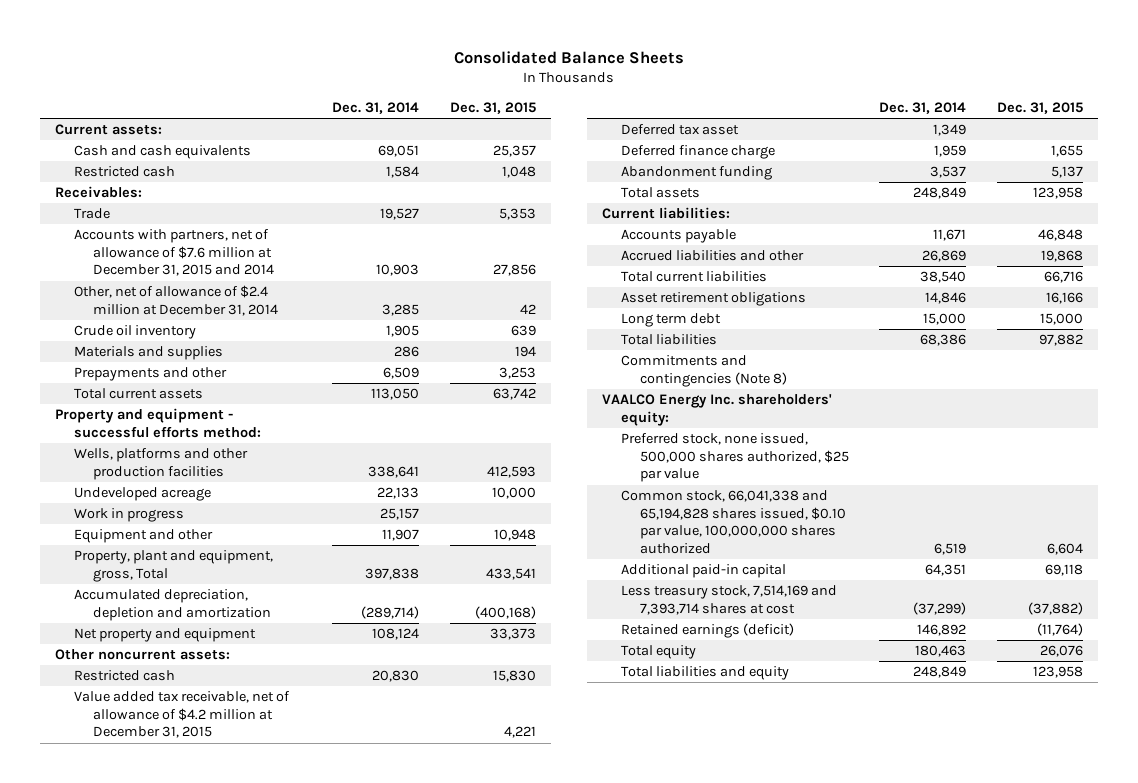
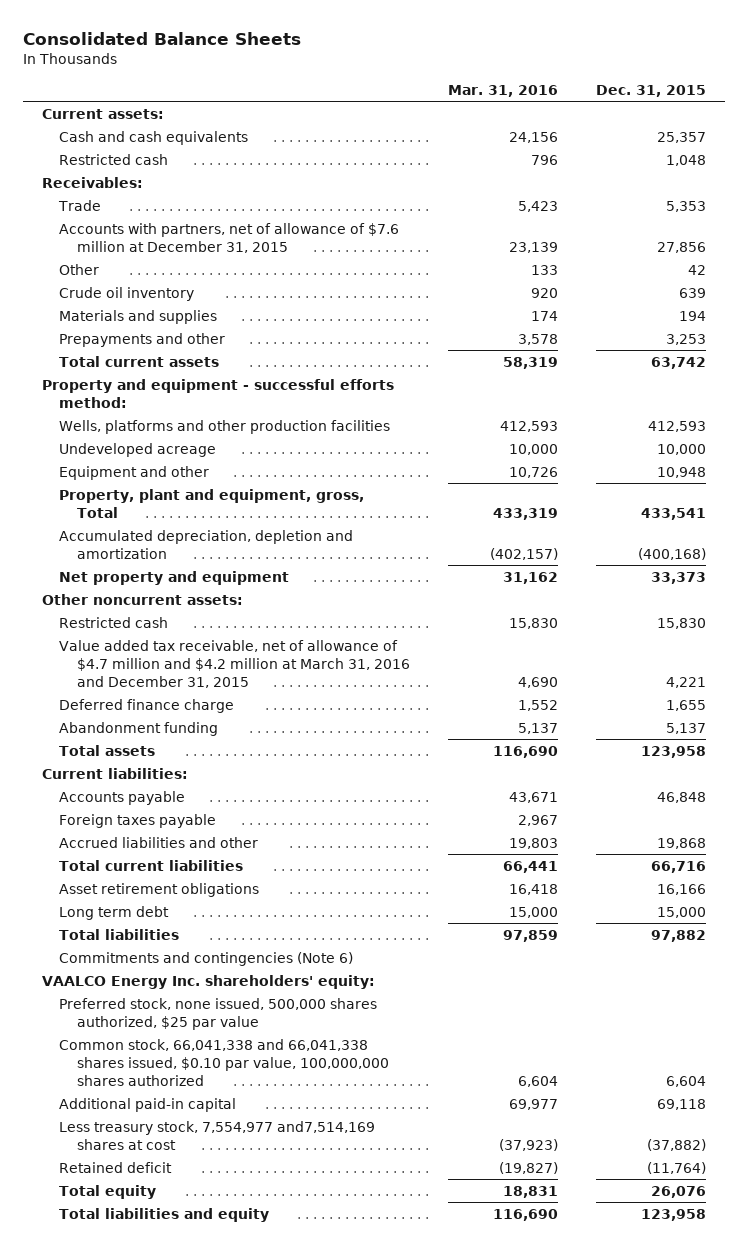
[332,101,420,114] Dec. 31, 2014 -> none
none -> [447,84,558,97] Mar. 31, 2016
[74,229,274,277] Accounts with partners, net of allowance of $7.6 million at December 31, 2015 and 2014 -> [59,222,400,253] Accounts with partners, net of allowance of $7.6 million at December 31, 2015
[74,285,278,316] Other, net of allowance of $2.4 million at December 31, 2014 -> [59,263,100,275] Other
[74,508,185,523] Work in progress -> none
[621,124,740,136] Deferred tax asset -> none
[74,691,291,739] Value added tax receivable, net of allowance of $4.2 million at December 31, 2015 -> [59,639,410,688] Value added tax receivable, net of allowance of $4.7 million and $4.2 million at March 31, 2016 and December 31, 2015
none -> [59,813,217,828] Foreign taxes payable
[621,355,788,387] Commitments and contingencies (Note 8) -> [59,951,354,966] Commitments and contingencies (Note 6)
[621,490,847,555] Common stock, 66,041,338 and 65,194,828 shares issued, $0.10 par value, 100,000,000 shares authorized -> [59,1038,389,1086] Common stock, 66,041,338 and 66,041,338 shares issued, $0.10 par value, 100,000,000 shares authorized
[621,585,838,615] Less treasury stock, 7,514,169 and 7,393,714 shares at cost -> [59,1120,376,1150] Less treasury stock, 7,554,977 and7,514,169 shares at cost
[621,623,795,639] Retained earnings (deficit) -> [59,1161,173,1173] Retained deficit

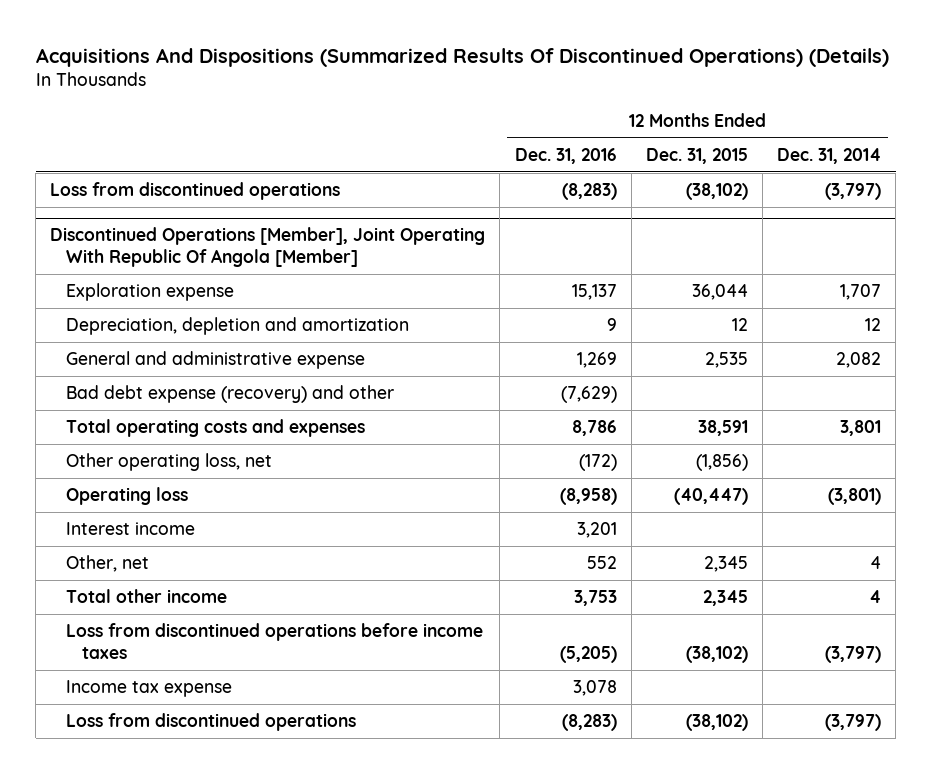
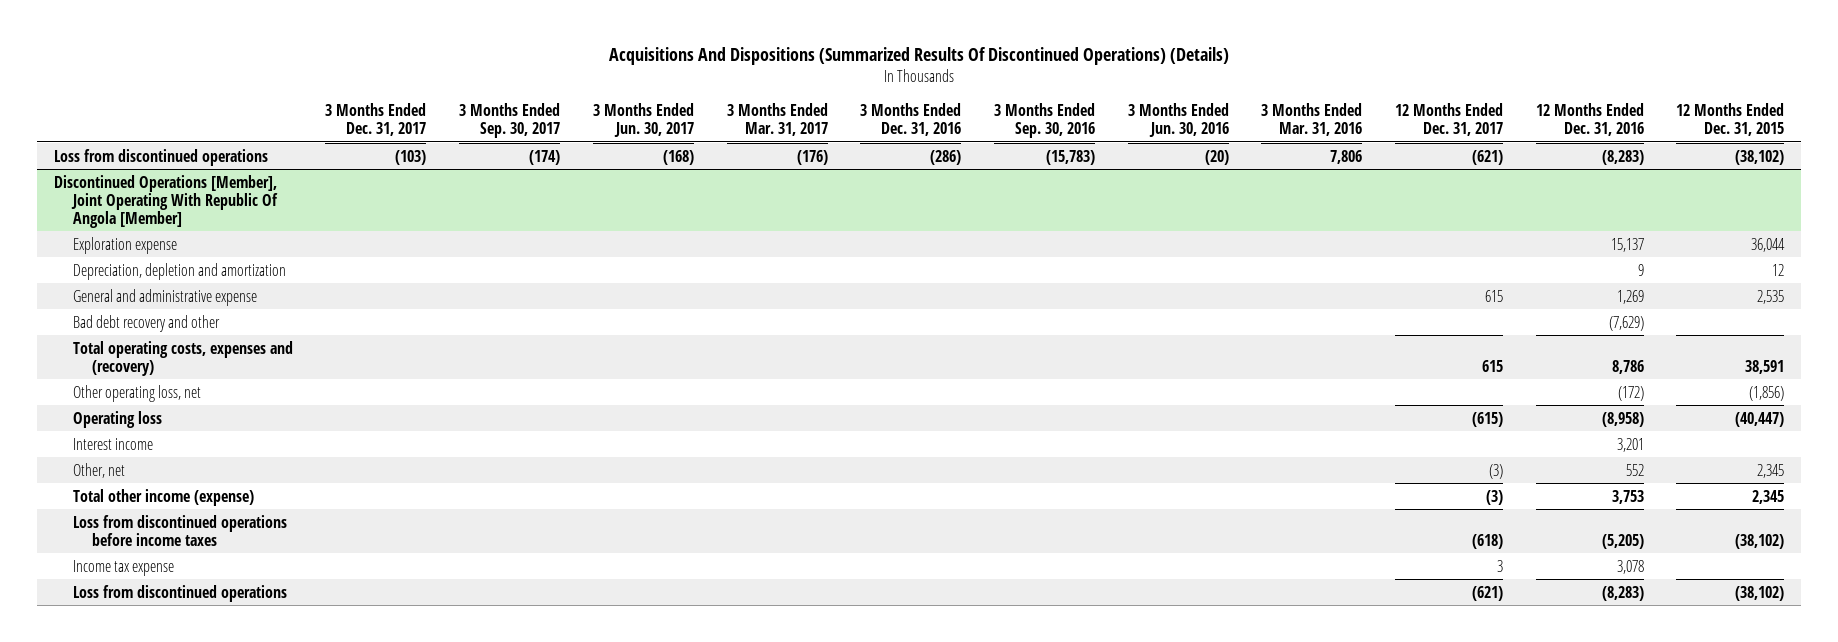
[776,147,881,164] Dec. 31, 2014 -> none
none -> [325,102,427,136] 3 Months Ended Dec. 31, 2017
none -> [459,102,561,138] 3 Months Ended Sep. 30, 2017
none -> [592,102,694,137] 3 Months Ended Jun. 30, 2017
none -> [726,102,828,136] 3 Months Ended Mar. 31, 2017
none -> [860,102,962,136] 3 Months Ended Dec. 31, 2016
none -> [993,102,1095,138] 3 Months Ended Sep. 30, 2016
none -> [1127,102,1229,137] 3 Months Ended Jun. 30, 2016
none -> [1261,102,1363,136] 3 Months Ended Mar. 31, 2016
none -> [1395,102,1504,136] 12 Months Ended Dec. 31, 2017
[66,385,395,404] Bad debt expense (recovery) and other -> [72,314,220,332] Bad debt recovery and other
[66,419,366,438] Total operating costs and expenses -> [72,340,293,376] Total operating costs, expenses and (recovery)
[66,589,228,604] Total other income -> [72,488,254,506] Total other income (expense)

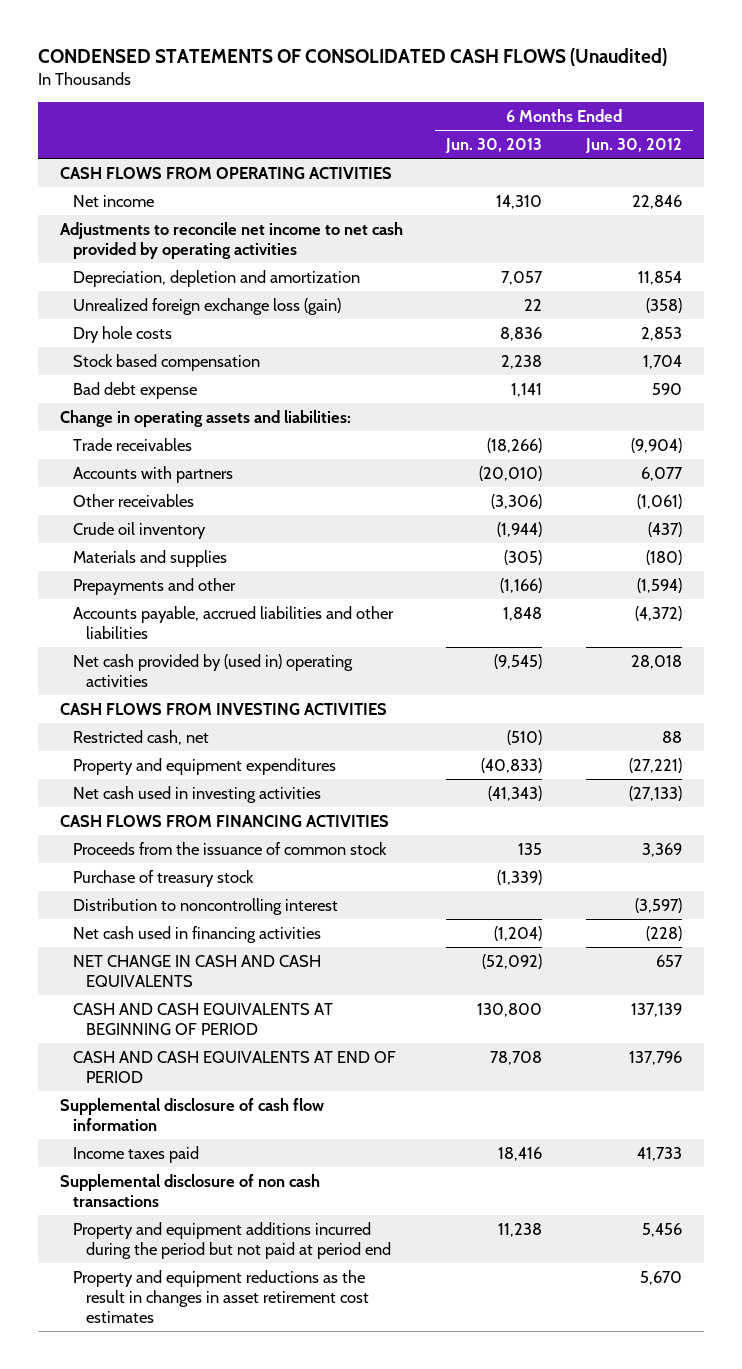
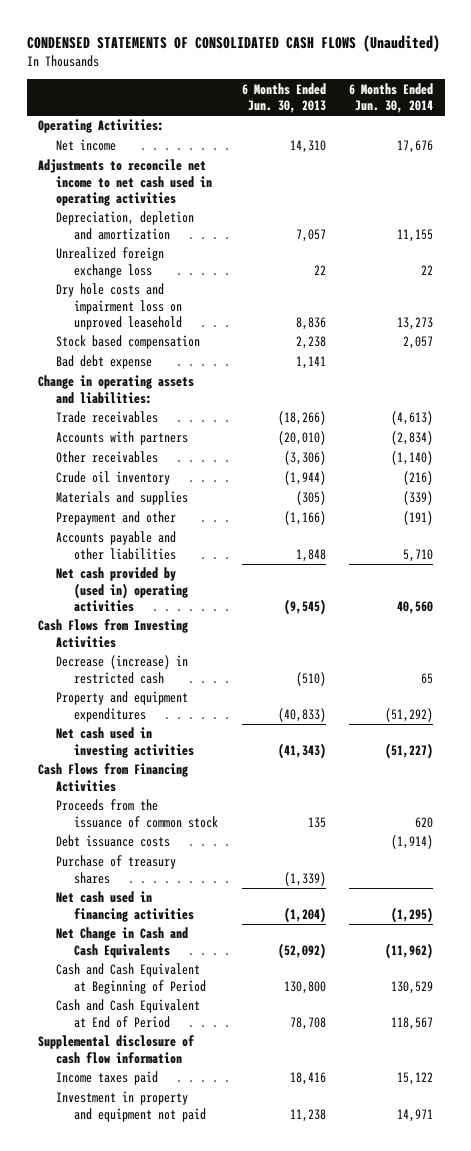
[585,137,683,153] Jun. 30, 2012 -> none
none -> [348,82,433,114] 6 Months Ended Jun. 30, 2014
[59,166,392,179] CASH FLOWS FROM OPERATING ACTIVITIES -> [38,119,165,134] Operating Activities:
[59,221,403,259] Adjustments to reconcile net income to net cash provided by operating activities -> [38,159,213,206] Adjustments to reconcile net income to net cash used in operating activities
[72,297,341,315] Unrealized foreign exchange loss (gain) -> [56,247,165,278] Unrealized foreign exchange loss
[72,325,172,343] Dry hole costs -> [56,283,183,330] Dry hole costs and impairment loss on unproved leasehold
[72,577,236,595] Prepayments and other -> [56,511,177,526] Prepayment and other
[72,605,394,639] Accounts payable, accrued liabilities and other liabilities -> [56,531,177,560] Accounts payable and other liabilities
[59,702,387,715] CASH FLOWS FROM INVESTING ACTIVITIES -> [38,619,189,648] Cash Flows from Investing Activities
[72,729,209,745] Restricted cash, net -> [56,655,189,684] Decrease (increase) in restricted cash
[59,814,389,827] CASH FLOWS FROM FINANCING ACTIVITIES -> [38,763,189,792] Cash Flows from Financing Activities
[72,897,338,915] Distribution to noncontrolling interest -> none
none -> [56,835,171,848] Debt issuance costs
[72,869,254,887] Purchase of treasury stock -> [56,855,177,884] Purchase of treasury shares
[72,954,321,987] NET CHANGE IN CASH AND CASH EQUIVALENTS -> [56,927,189,958] Net Change in Cash and Cash Equivalents
[72,1002,333,1035] CASH AND CASH EQUIVALENTS AT BEGINNING OF PERIOD -> [56,963,207,994] Cash and Cash Equivalent at Beginning of Period
[72,1050,396,1083] CASH AND CASH EQUIVALENTS AT END OF PERIOD -> [56,999,201,1028] Cash and Cash Equivalent at End of Period
[59,1173,320,1207] Supplemental disclosure of non cash transactions -> none
[72,1269,369,1323] Property and equipment reductions as the result in changes in asset retirement cost estimates -> none
[72,1221,391,1259] Property and equipment additions incurred during the period but not paid at period end -> [56,1091,207,1122] Investment in property and equipment not paid

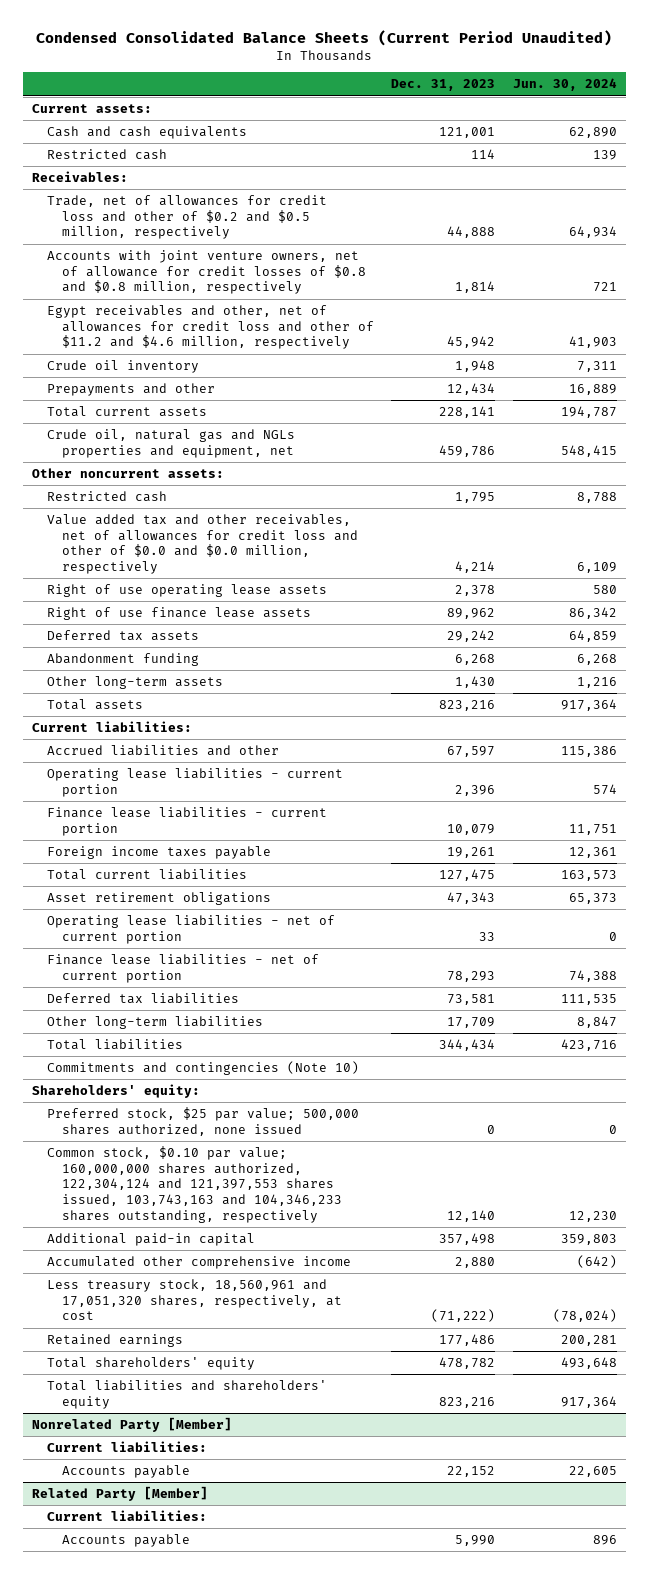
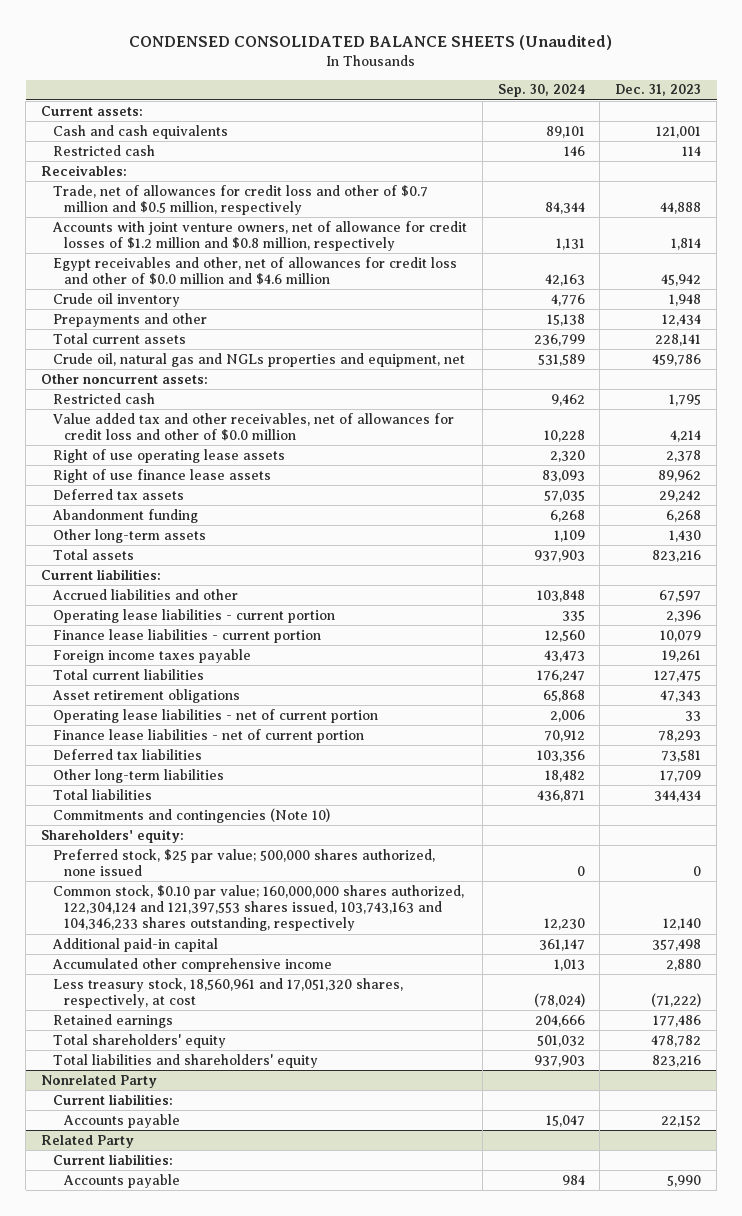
[36,29,613,46] Condensed Consolidated Balance Sheets (Current Period Unaudited) -> [129,35,613,51] CONDENSED CONSOLIDATED BALANCE SHEETS (Unaudited)
[512,78,617,92] Jun. 30, 2024 -> none
none -> [497,84,585,98] Sep. 30, 2024
[46,195,327,240] Trade, net of allowances for credit loss and other of $0.2 and $0.5 million, respectively -> [52,184,428,216] Trade, net of allowances for credit loss and other of $0.7 million and $0.5 million, respectively
[46,250,366,295] Accounts with joint venture owners, net of allowance for credit losses of $0.8 and $0.8 million, respectively -> [51,220,467,252] Accounts with joint venture owners, net of allowance for credit losses of $1.2 million and $0.8 million, respectively
[46,305,374,350] Egypt receivables and other, net of allowances for credit loss and other of $11.2 and $4.6 million, respectively -> [52,256,457,286] Egypt receivables and other, net of allowances for credit loss and other of $0.0 million and $4.6 million
[46,514,358,574] Value added tax and other receivables, net of allowances for credit loss and other of $0.0 and $0.0 million, respectively -> [52,412,454,442] Value added tax and other receivables, net of allowances for credit loss and other of $0.0 million
[31,1417,232,1433] Nonrelated Party [Member] -> [41,1074,158,1088] Nonrelated Party
[31,1486,208,1502] Related Party [Member] -> [41,1134,135,1148] Related Party

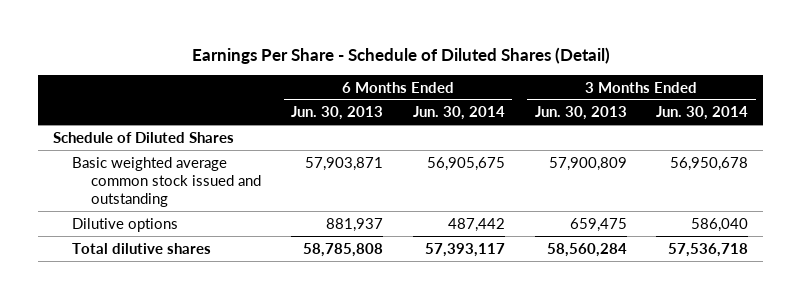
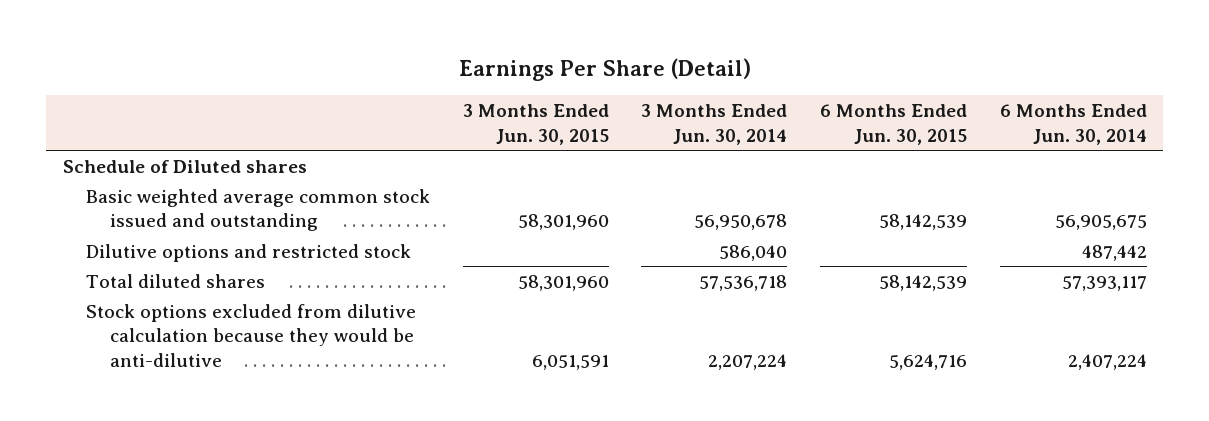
[191,46,610,64] Earnings Per Share - Schedule of Diluted Shares (Detail) -> [458,58,751,82] Earnings Per Share (Detail)
[291,106,384,121] Jun. 30, 2013 -> none
[534,106,627,121] Jun. 30, 2013 -> none
none -> [462,104,609,145] 3 Months Ended Jun. 30, 2015
none -> [820,104,968,145] 6 Months Ended Jun. 30, 2015
[52,131,234,143] Schedule of Diluted Shares -> [62,159,307,173] Schedule of Diluted shares
[72,217,179,232] Dilutive options -> [86,243,412,262] Dilutive options and restricted stock
[72,242,212,254] Total dilutive shares -> [86,273,266,288] Total diluted shares
none -> [86,303,417,367] Stock options excluded from dilutive calculation because they would be anti-dilutive

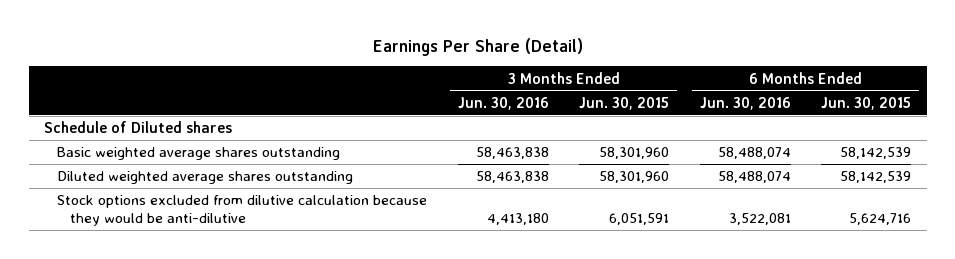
[641,104,788,145] 3 Months Ended Jun. 30, 2014 -> none
[999,104,1147,145] 6 Months Ended Jun. 30, 2014 -> none
none -> [457,96,549,110] Jun. 30, 2016
none -> [699,96,791,110] Jun. 30, 2016
[86,243,412,262] Dilutive options and restricted stock -> none
[86,188,431,232] Basic weighted average common stock issued and outstanding -> [57,147,341,161] Basic weighted average shares outstanding
[86,273,266,288] Total diluted shares -> [57,171,354,185] Diluted weighted average shares outstanding

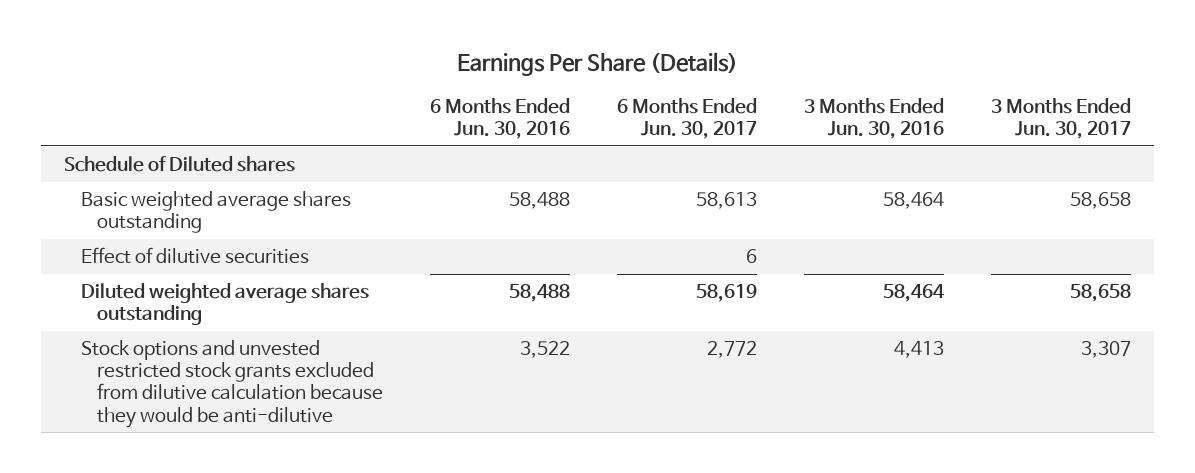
[372,37,583,56] Earnings Per Share (Detail) -> [457,52,739,77] Earnings Per Share (Details)
[579,96,670,110] Jun. 30, 2015 -> none
[821,96,912,110] Jun. 30, 2015 -> none
none -> [617,98,758,140] 6 Months Ended Jun. 30, 2017
none -> [990,98,1131,140] 3 Months Ended Jun. 30, 2017
[475,147,549,160] 58,463,838 -> [882,192,944,210] 58,464
[717,147,791,160] 58,488,074 -> [509,192,571,210] 58,488
none -> [80,247,309,265] Effect of dilutive securities
[475,171,549,184] 58,463,838 -> [882,284,945,303] 58,464
[717,171,791,184] 58,488,074 -> [509,284,571,303] 58,488
[57,195,428,226] Stock options excluded from dilutive calculation because they would be anti-dilutive -> [80,340,384,428] Stock options and unvested restricted stock grants excluded from dilutive calculation because they would be anti-dilutive
[486,212,549,225] 4,413,180 -> [893,341,944,359] 4,413
[728,212,791,225] 3,522,081 -> [520,341,571,359] 3,522

